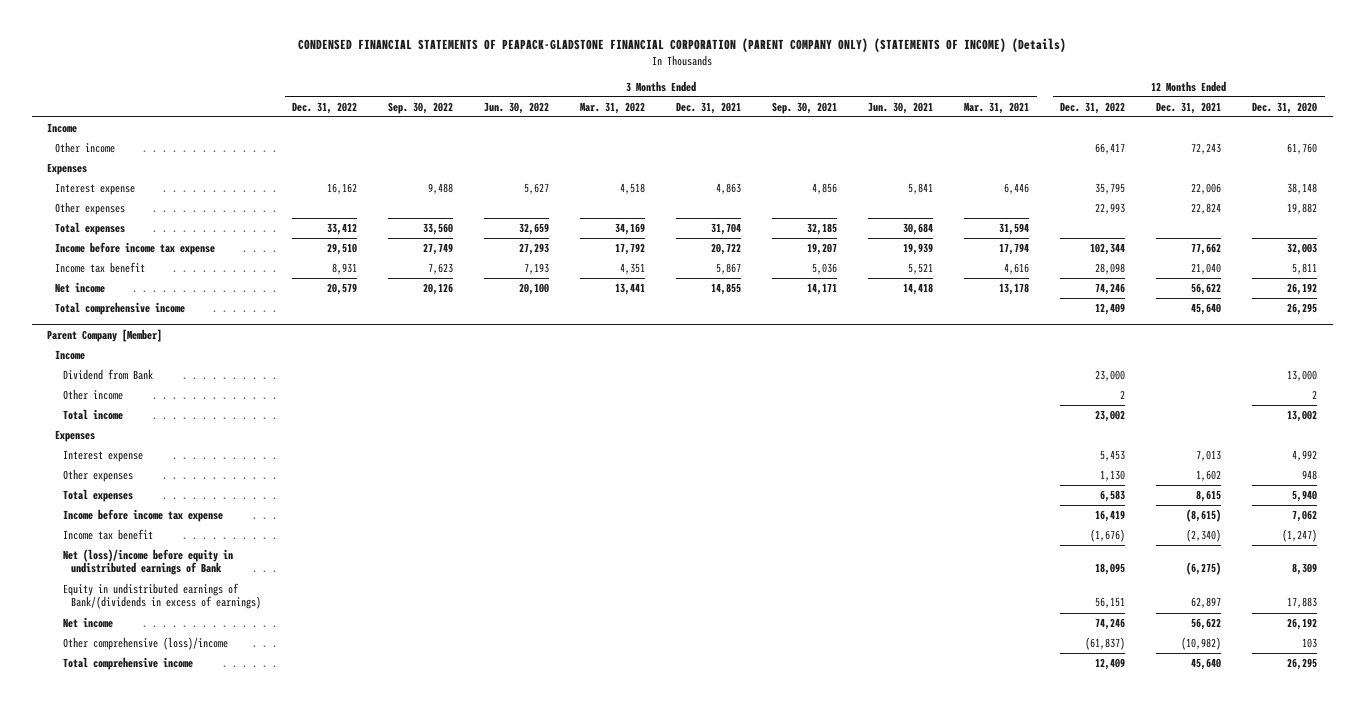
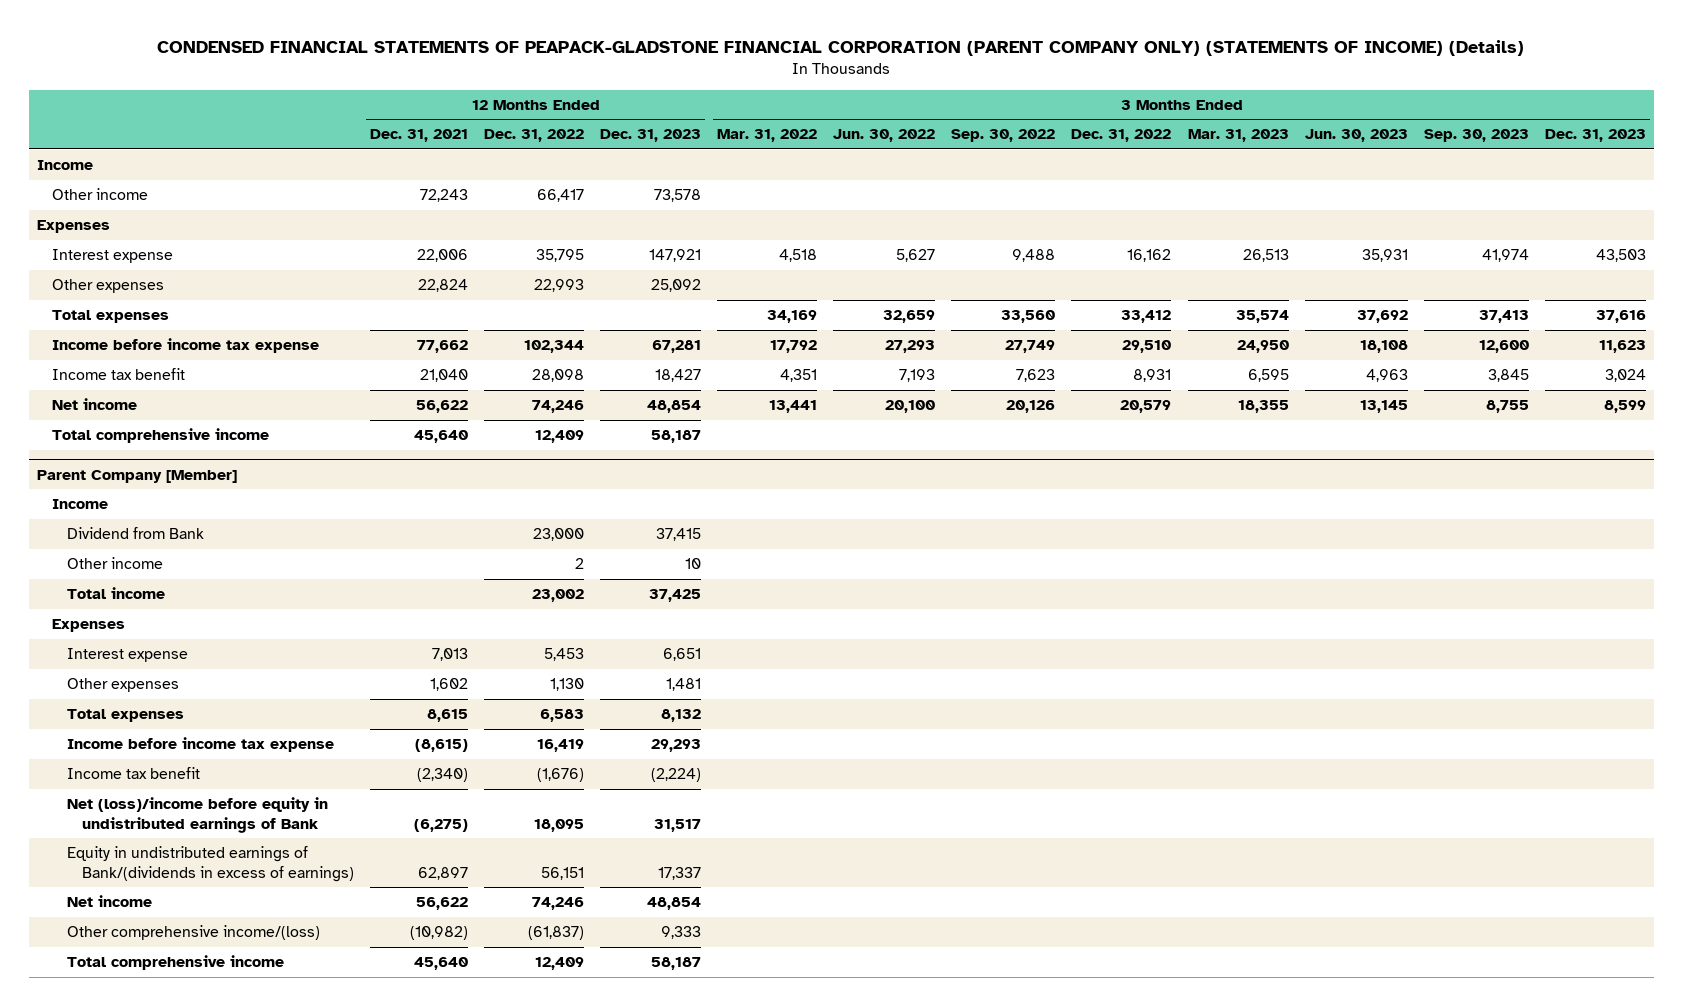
[676,101,742,114] Dec. 31, 2021 -> none
[772,101,838,114] Sep. 30, 2021 -> none
[868,101,934,114] Jun. 30, 2021 -> none
[964,101,1030,114] Mar. 31, 2021 -> none
[1252,101,1318,114] Dec. 31, 2020 -> none
none -> [600,129,702,143] Dec. 31, 2023
none -> [1187,129,1289,143] Mar. 31, 2023
none -> [1304,129,1408,143] Jun. 30, 2023
none -> [1423,129,1529,143] Sep. 30, 2023
none -> [1544,129,1646,143] Dec. 31, 2023
[63,637,229,651] Other comprehensive (loss)/income -> [66,925,320,941] Other comprehensive income/(loss)

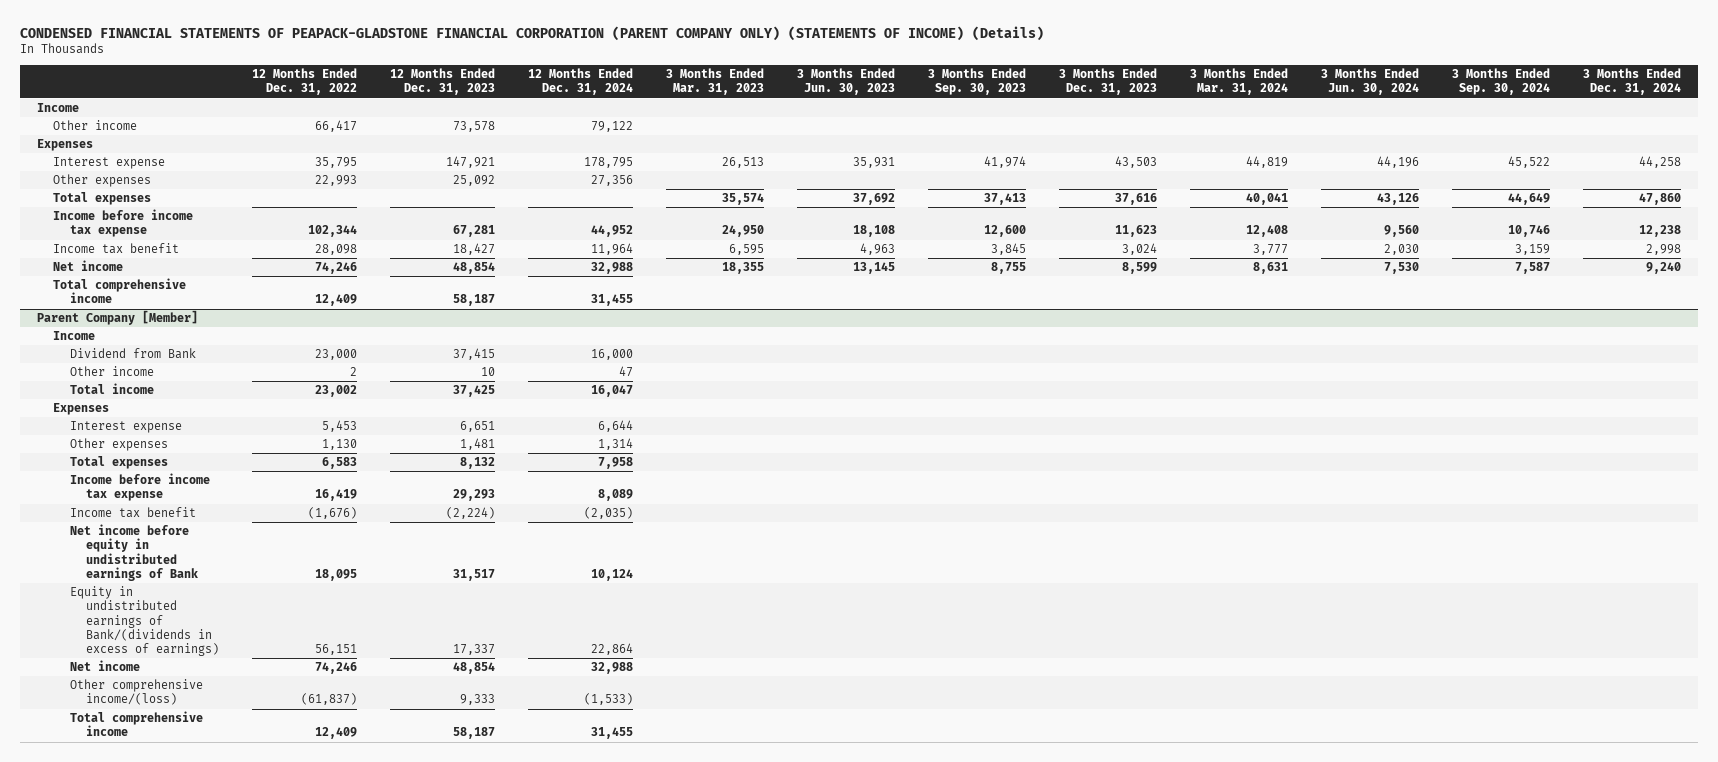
[370,129,469,143] Dec. 31, 2021 -> none
[717,129,818,143] Mar. 31, 2022 -> none
[833,129,936,143] Jun. 30, 2022 -> none
[951,129,1056,143] Sep. 30, 2022 -> none
[1071,129,1172,143] Dec. 31, 2022 -> none
none -> [528,68,634,96] 12 Months Ended Dec. 31, 2024
none -> [1190,68,1289,96] 3 Months Ended Mar. 31, 2024
none -> [1321,68,1420,96] 3 Months Ended Jun. 30, 2024
none -> [1452,68,1551,96] 3 Months Ended Sep. 30, 2024
none -> [1583,68,1682,96] 3 Months Ended Dec. 31, 2024
[66,797,328,833] Net (loss)/income before equity in undistributed earnings of Bank -> [69,524,199,581] Net income before equity in undistributed earnings of Bank

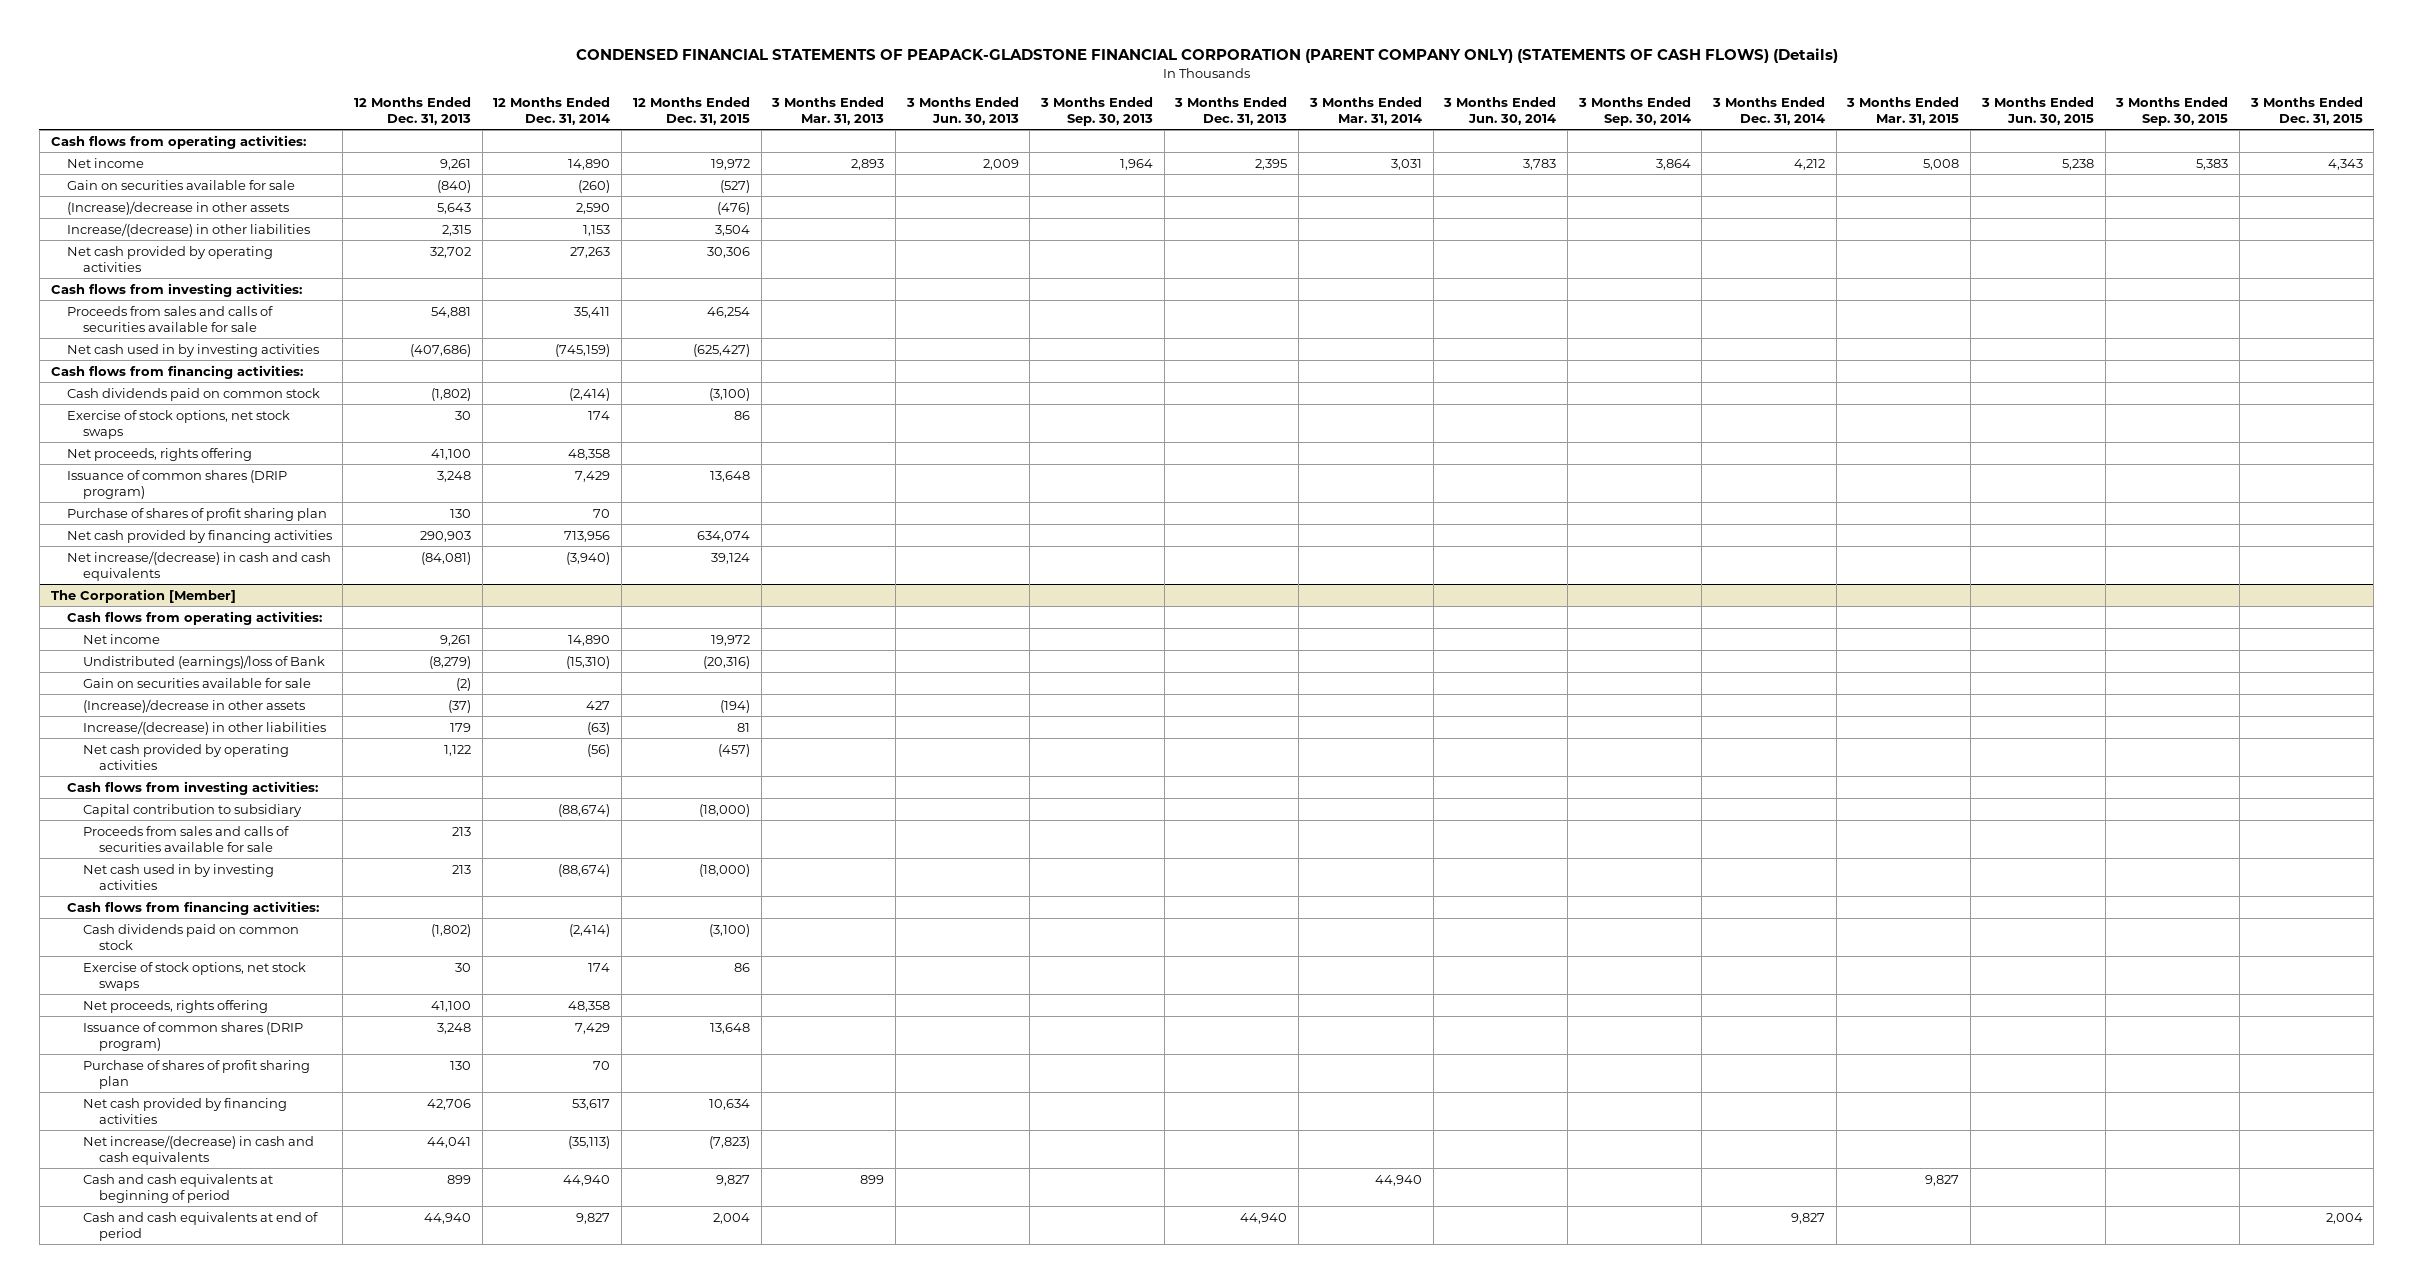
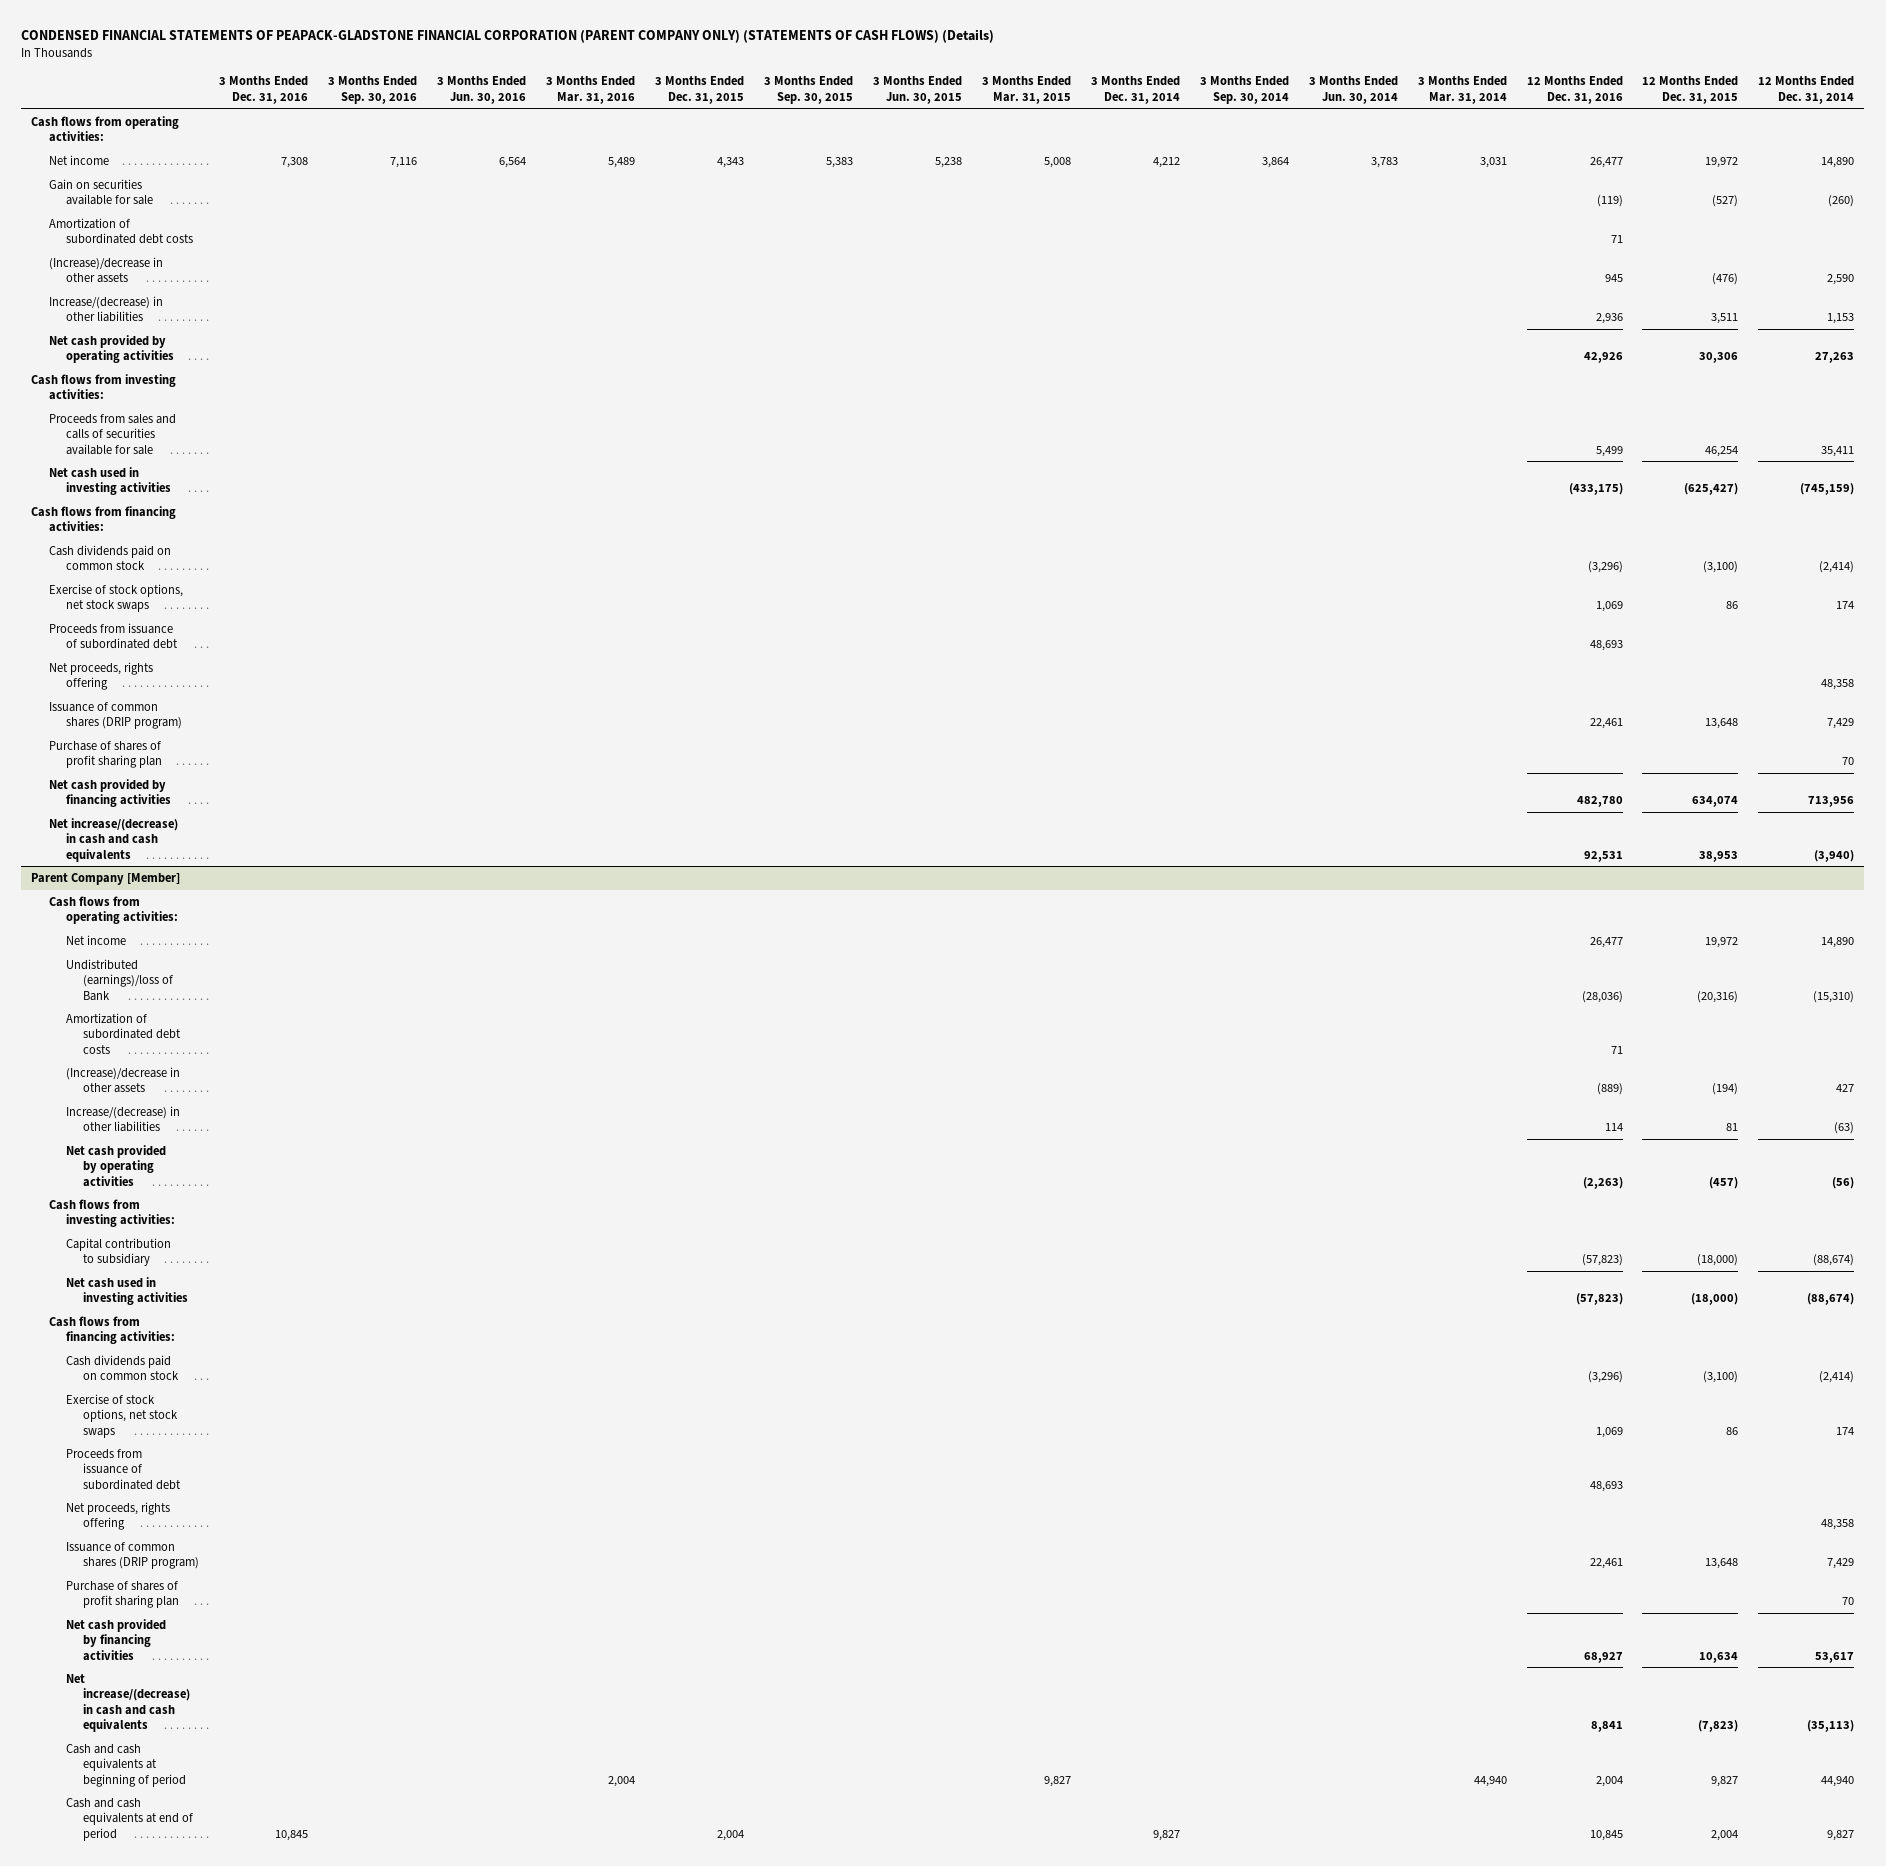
[354,96,472,125] 12 Months Ended Dec. 31, 2013 -> none
[771,96,885,125] 3 Months Ended Mar. 31, 2013 -> none
[905,96,1019,125] 3 Months Ended Jun. 30, 2013 -> none
[1040,96,1154,126] 3 Months Ended Sep. 30, 2013 -> none
[1174,96,1288,125] 3 Months Ended Dec. 31, 2013 -> none
none -> [219,76,309,104] 3 Months Ended Dec. 31, 2016
none -> [328,76,418,104] 3 Months Ended Sep. 30, 2016
none -> [437,76,527,104] 3 Months Ended Jun. 30, 2016
none -> [546,76,636,104] 3 Months Ended Mar. 31, 2016
none -> [1526,76,1623,104] 12 Months Ended Dec. 31, 2016
none -> [48,218,193,245] Amortization of subordinated debt costs
[714,224,750,236] 3,504 -> [1711,313,1739,325] 3,511
[66,343,319,357] Net cash used in by investing activities -> [48,467,171,496] Net cash used in investing activities
none -> [48,623,178,650] Proceeds from issuance of subordinated debt
[710,552,750,564] 39,124 -> [1699,850,1739,862] 38,953
[50,588,236,603] The Corporation [Member] -> [31,873,181,886] Parent Company [Member]
[82,677,311,688] Gain on securities available for sale -> none
none -> [65,1013,182,1054] Amortization of subordinated debt costs
[82,825,289,852] Proceeds from sales and calls of securities available for sale -> none
[82,863,274,890] Net cash used in by investing activities -> [65,1277,189,1306] Net cash used in investing activities
none -> [65,1449,182,1490] Proceeds from issuance of subordinated debt

